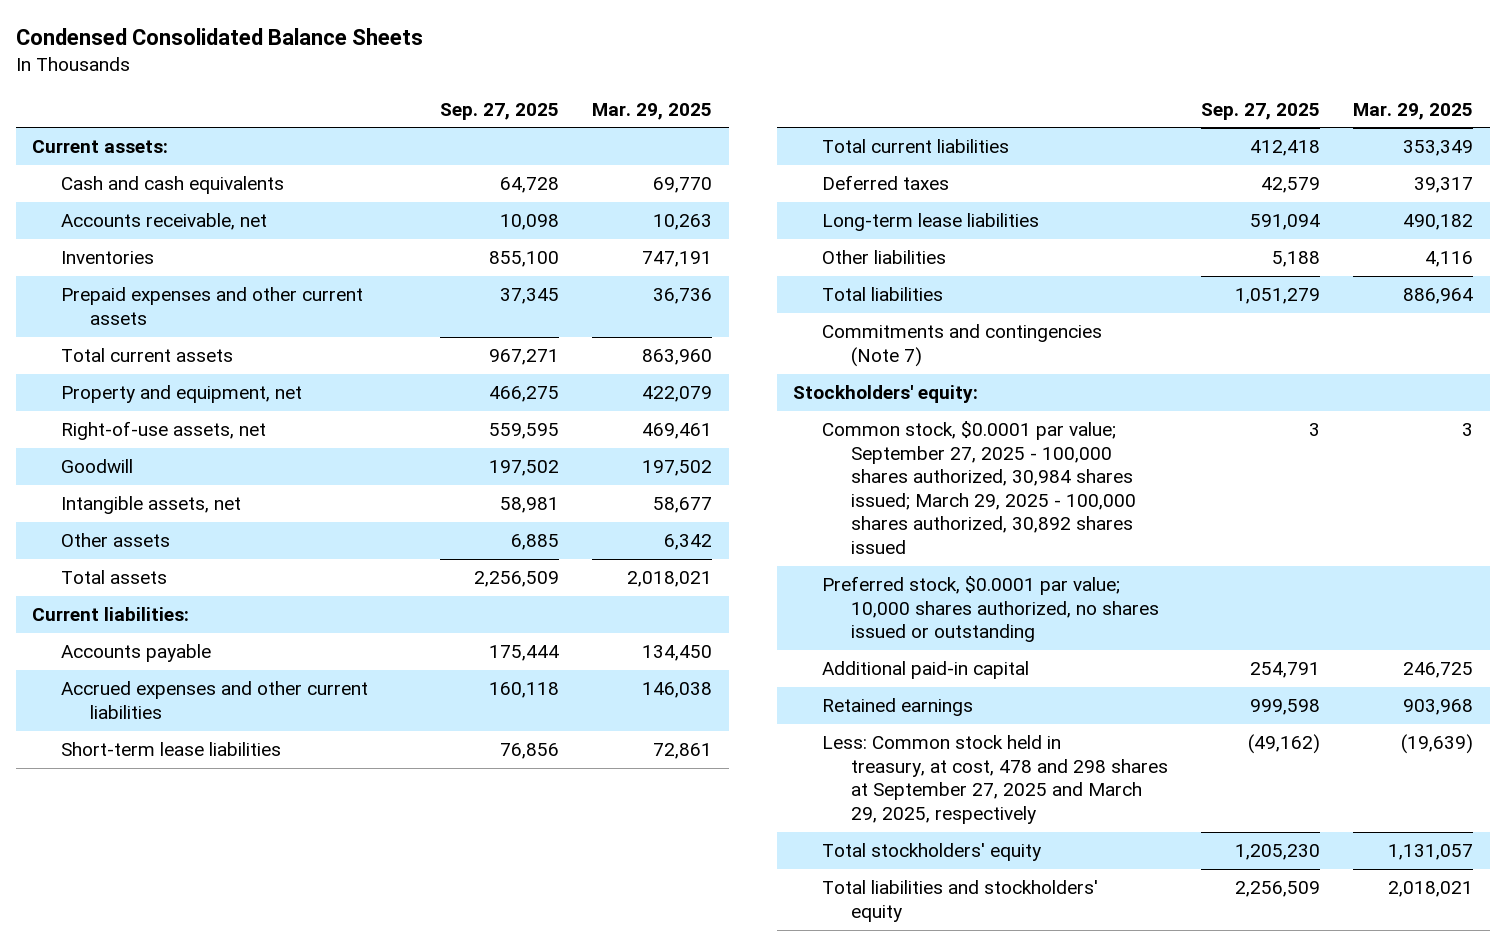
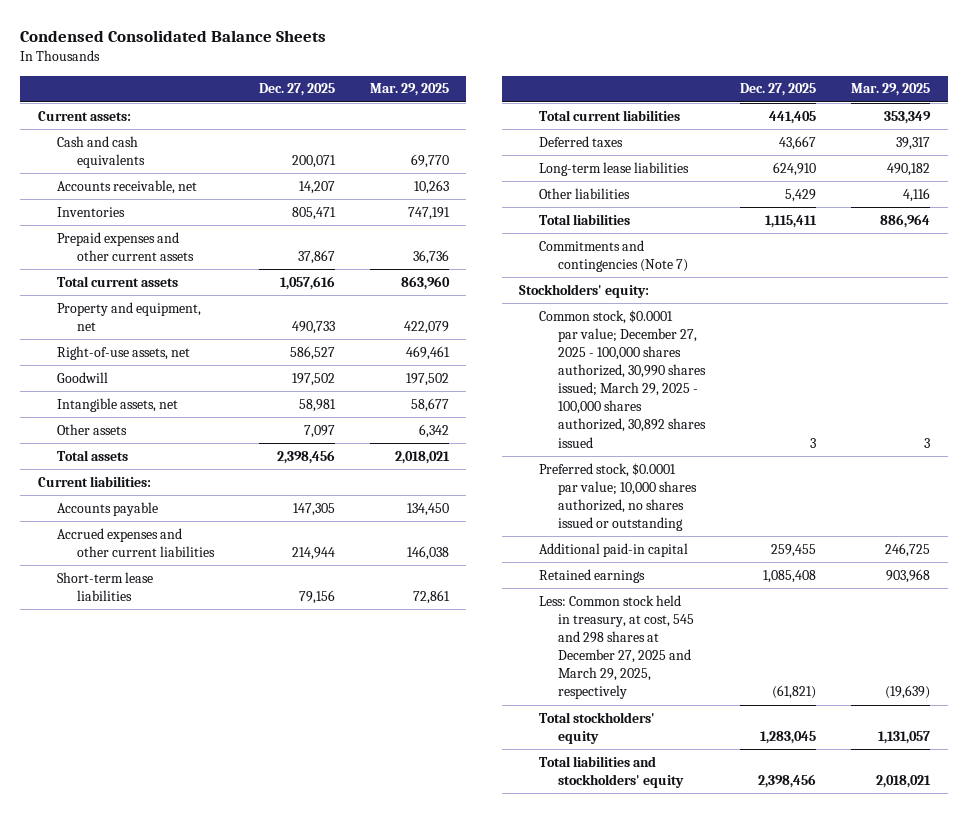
[440,102,560,120] Sep. 27, 2025 -> none
none -> [258,83,335,97] Dec. 27, 2025
[822,421,1137,554] Common stock, $0.0001 par value; September 27, 2025 - 100,000 shares authorized, 30,984 shares issued; March 29, 2025 - 100,000 shares authorized, 30,892 shares issued -> [538,309,707,448] Common stock, $0.0001 par value; December 27, 2025 - 100,000 shares authorized, 30,990 shares issued; March 29, 2025 - 100,000 shares authorized, 30,892 shares issued
[822,735,1169,824] Less: Common stock held in treasury, at cost, 478 and 298 shares at September 27, 2025 and March 29, 2025, respectively -> [538,594,695,700] Less: Common stock held in treasury, at cost, 545 and 298 shares at December 27, 2025 and March 29, 2025, respectively

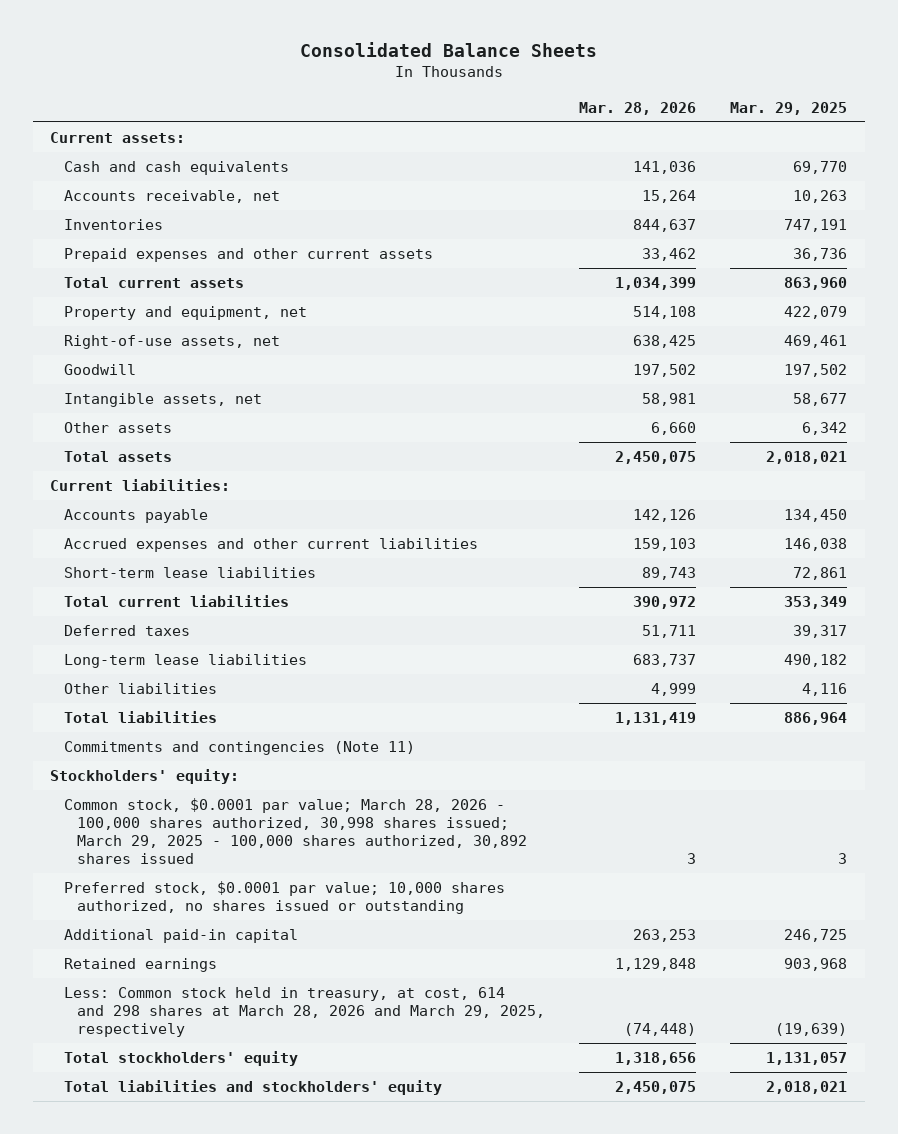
[20,30,327,43] Condensed Consolidated Balance Sheets -> [299,41,597,57] Consolidated Balance Sheets
[258,83,335,97] Dec. 27, 2025 -> none
none -> [579,101,697,115] Mar. 28, 2026
[538,239,689,272] Commitments and contingencies (Note 7) -> [63,741,415,756] Commitments and contingencies (Note 11)
[538,309,707,448] Common stock, $0.0001 par value; December 27, 2025 - 100,000 shares authorized, 30,990 shares issued; March 29, 2025 - 100,000 shares authorized, 30,892 shares issued -> [63,798,527,864] Common stock, $0.0001 par value; March 28, 2026 - 100,000 shares authorized, 30,998 shares issued; March 29, 2025 - 100,000 shares authorized, 30,892 shares issued
[538,594,695,700] Less: Common stock held in treasury, at cost, 545 and 298 shares at December 27, 2025 and March 29, 2025, respectively -> [63,987,545,1037] Less: Common stock held in treasury, at cost, 614 and 298 shares at March 28, 2026 and March 29, 2025, respectively

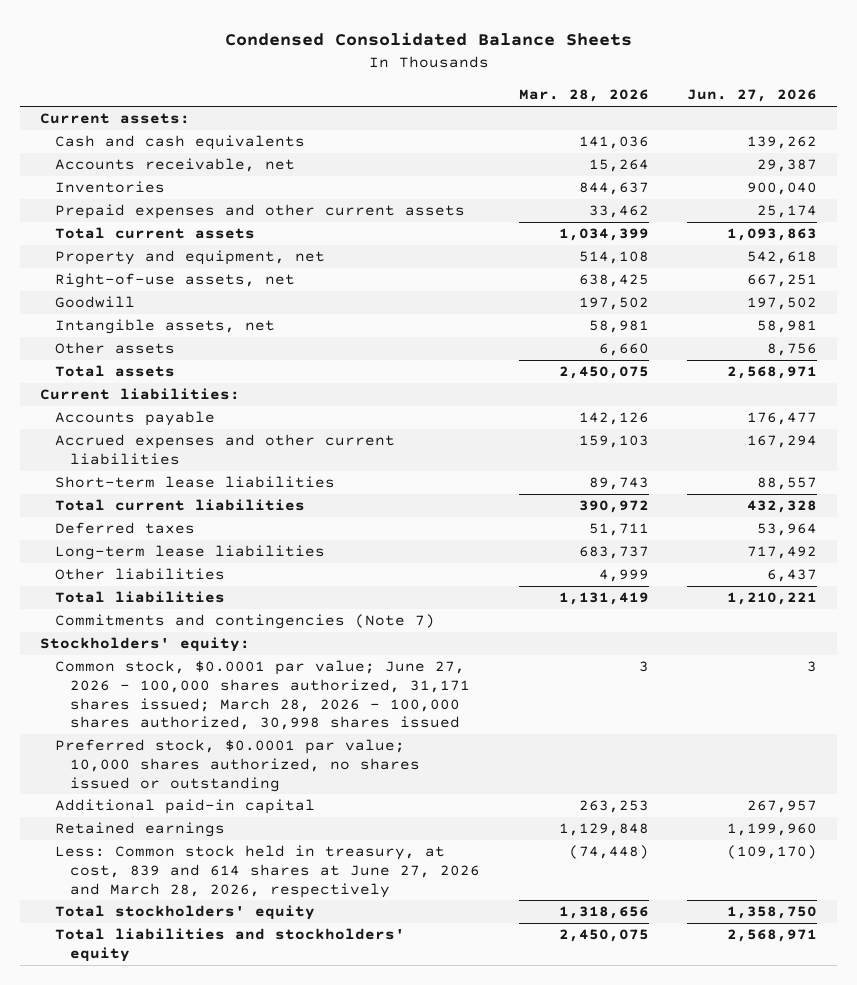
[299,41,597,57] Consolidated Balance Sheets -> [224,32,632,47] Condensed Consolidated Balance Sheets
[730,101,848,115] Mar. 29, 2025 -> none
none -> [687,89,818,103] Jun. 27, 2026
[63,741,415,756] Commitments and contingencies (Note 11) -> [54,614,435,630] Commitments and contingencies (Note 7)
[63,798,527,864] Common stock, $0.0001 par value; March 28, 2026 - 100,000 shares authorized, 30,998 shares issued; March 29, 2025 - 100,000 shares authorized, 30,892 shares issued -> [54,660,470,731] Common stock, $0.0001 par value; June 27, 2026 - 100,000 shares authorized, 31,171 shares issued; March 28, 2026 - 100,000 shares authorized, 30,998 shares issued
[63,987,545,1037] Less: Common stock held in treasury, at cost, 614 and 298 shares at March 28, 2026 and March 29, 2025, respectively -> [54,845,480,898] Less: Common stock held in treasury, at cost, 839 and 614 shares at June 27, 2026 and March 28, 2026, respectively

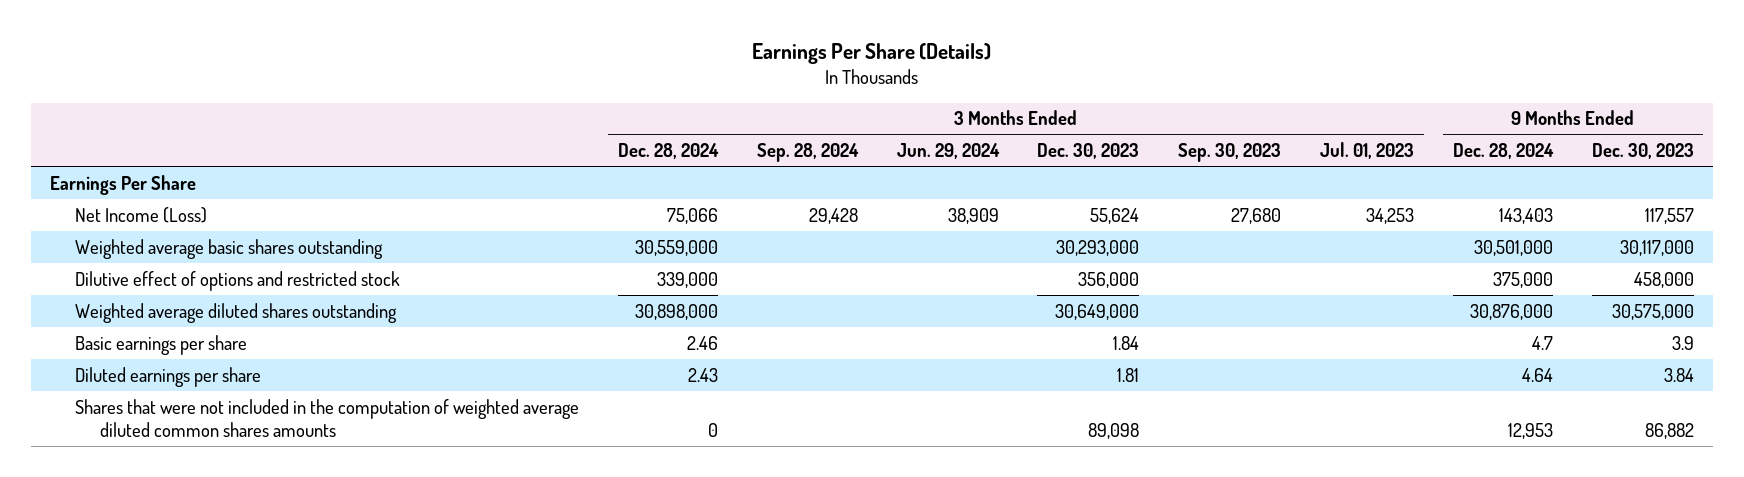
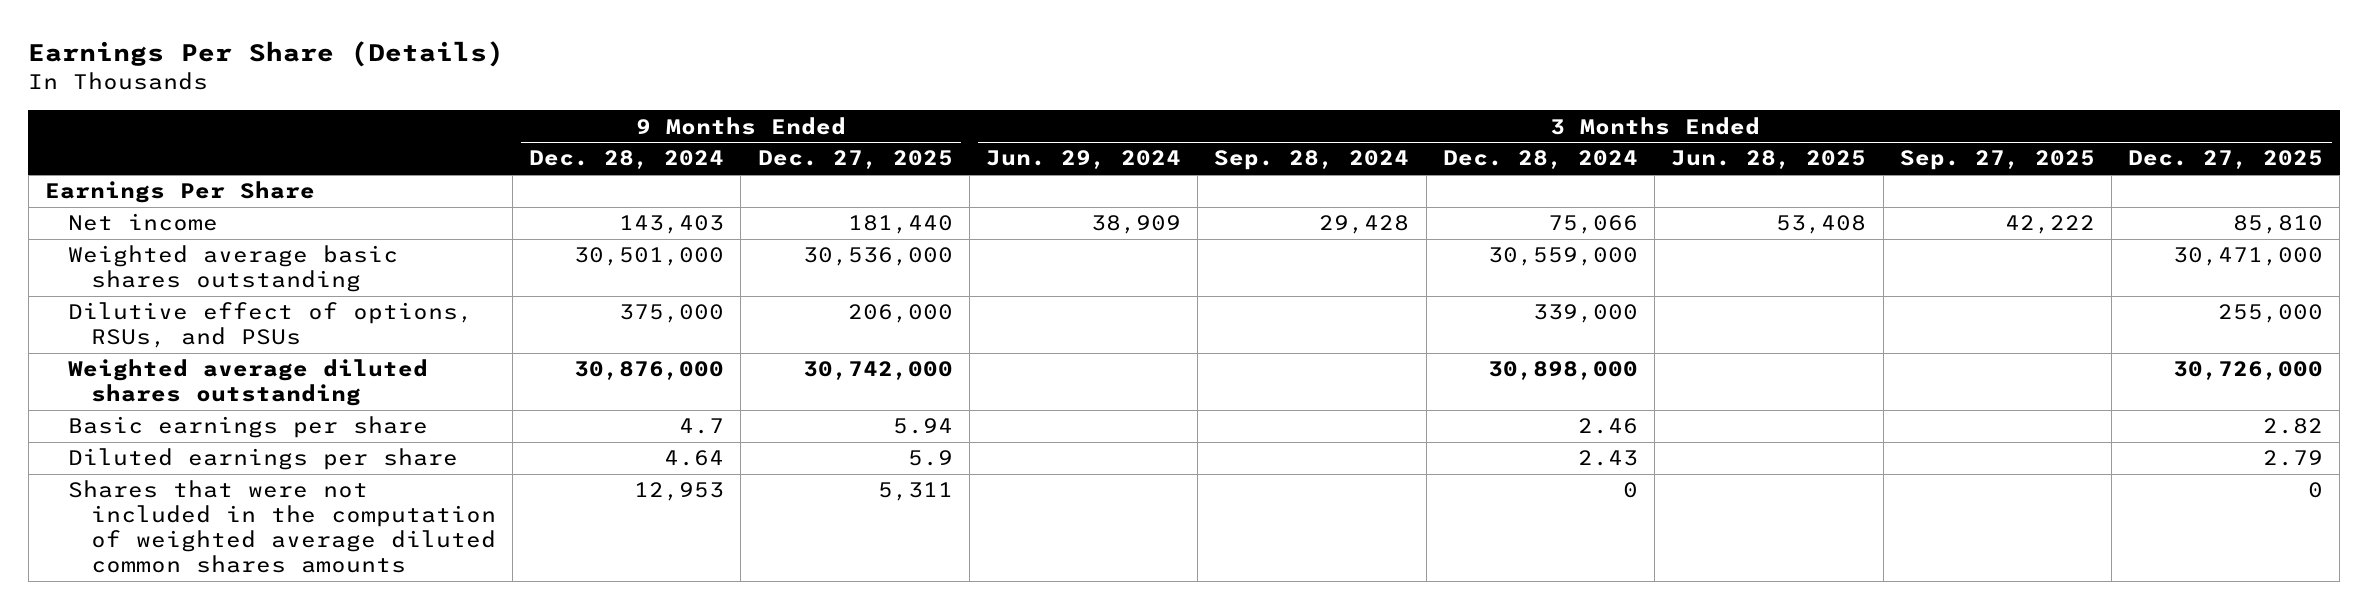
[1037,142,1140,159] Dec. 30, 2023 -> none
[1178,142,1282,162] Sep. 30, 2023 -> none
[1320,141,1415,159] Jul. 01, 2023 -> none
[1591,142,1694,159] Dec. 30, 2023 -> none
none -> [757,150,953,170] Dec. 27, 2025
none -> [1671,150,1867,170] Jun. 28, 2025
none -> [1899,150,2095,171] Sep. 27, 2025
none -> [2128,150,2324,170] Dec. 27, 2025
[75,206,208,223] Net Income (Loss) -> [67,213,218,232] Net income
[75,270,401,291] Dilutive effect of options and restricted stock -> [67,302,473,349] Dilutive effect of options, RSUs, and PSUs

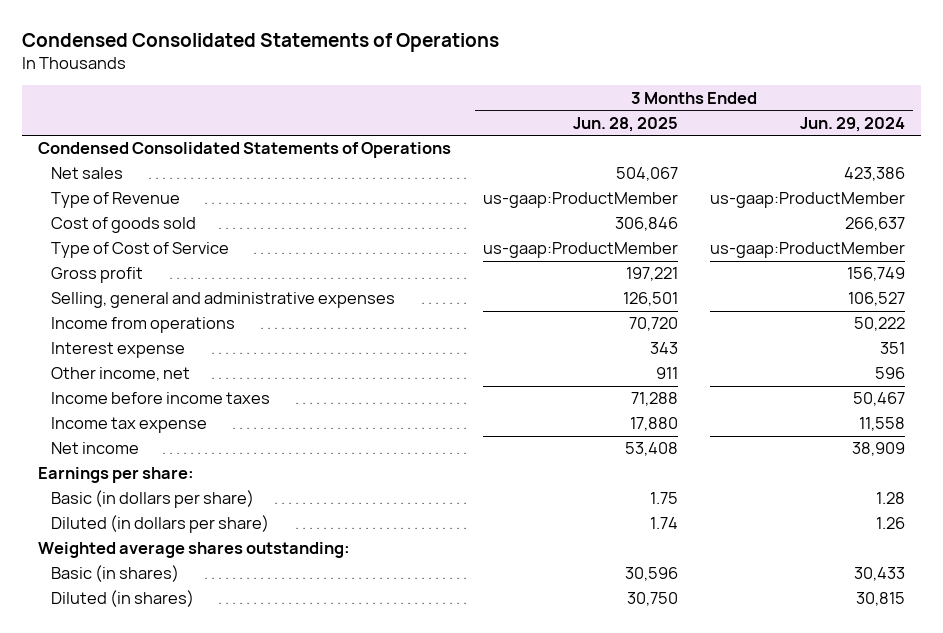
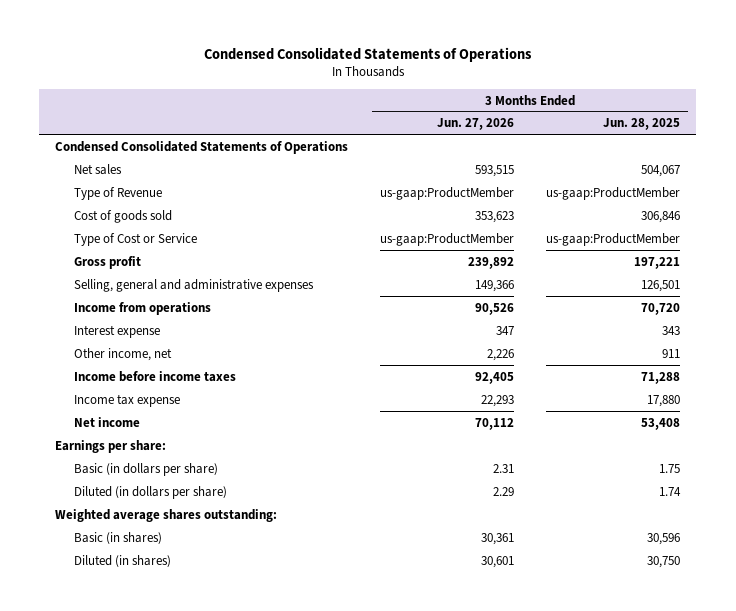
[800,116,906,132] Jun. 29, 2024 -> none
none -> [437,118,515,131] Jun. 27, 2026
[51,242,230,259] Type of Cost of Service -> [73,232,197,246] Type of Cost or Service

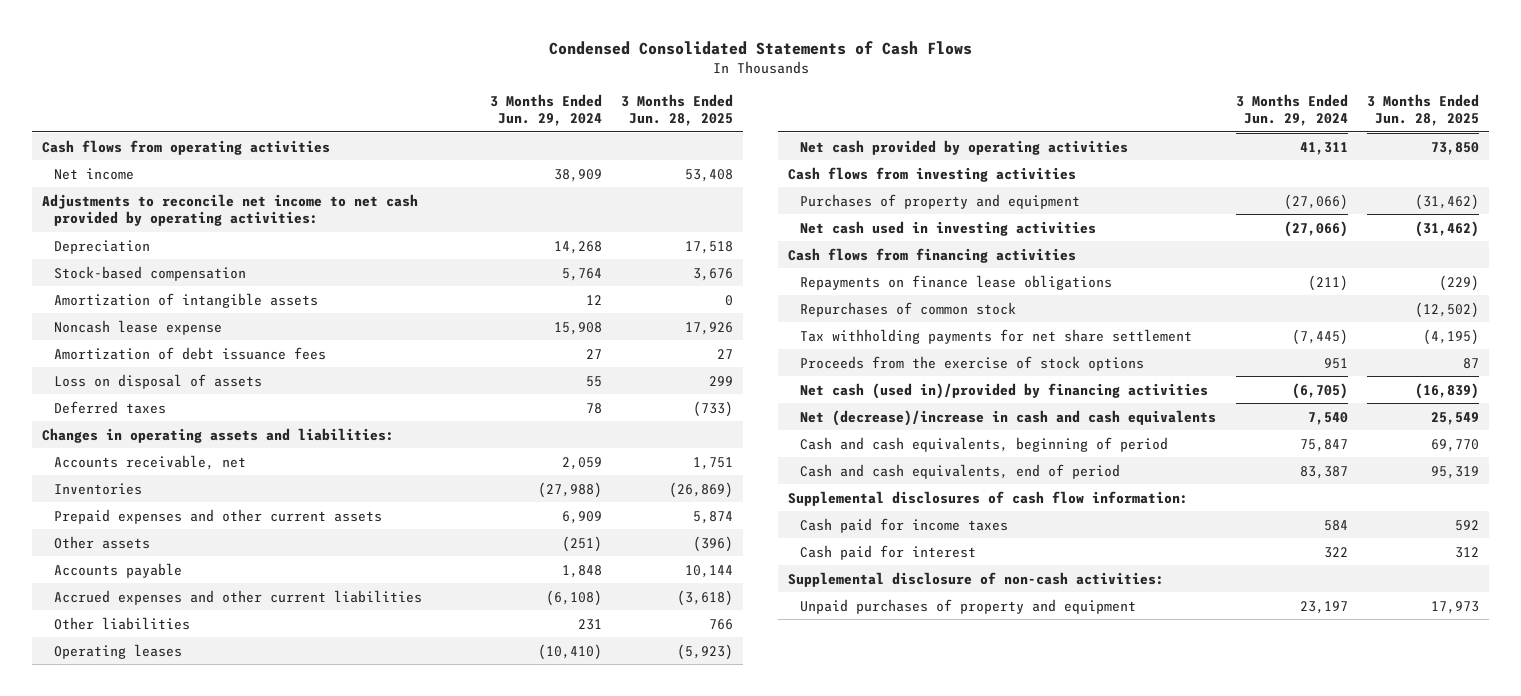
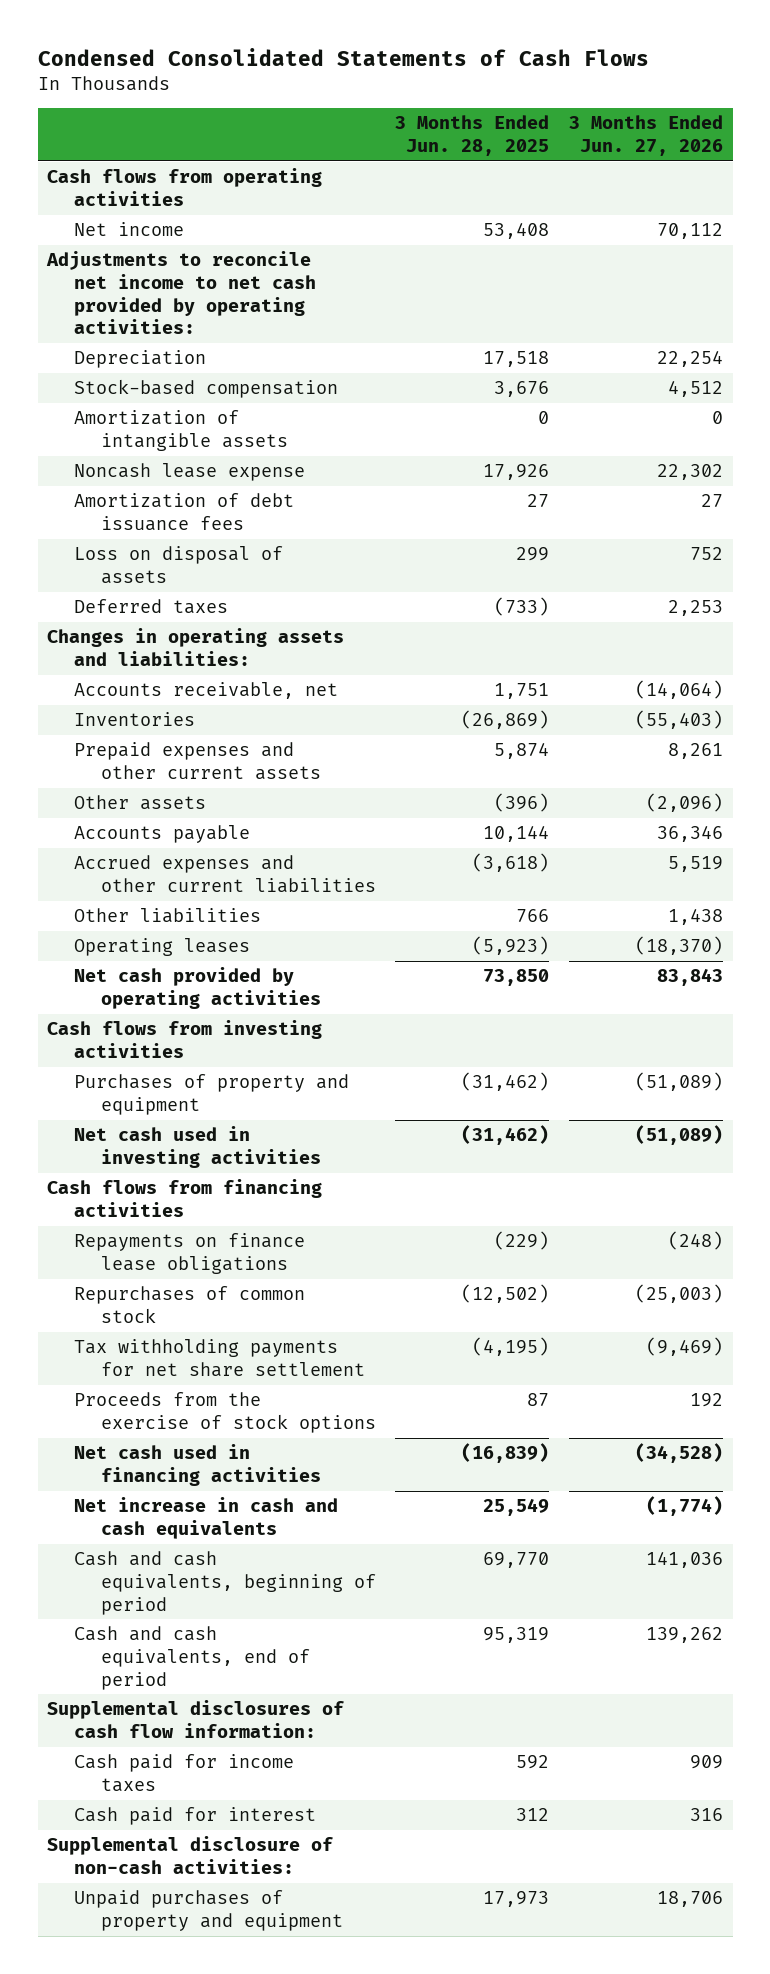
[489,93,602,126] 3 Months Ended Jun. 29, 2024 -> none
none -> [568,115,723,156] 3 Months Ended Jun. 27, 2026
[800,382,1209,399] Net cash (used in)/provided by financing activities -> [74,1444,321,1487] Net cash used in financing activities
[800,409,1217,426] Net (decrease)/increase in cash and cash equivalents -> [74,1497,339,1540] Net increase in cash and cash equivalents

